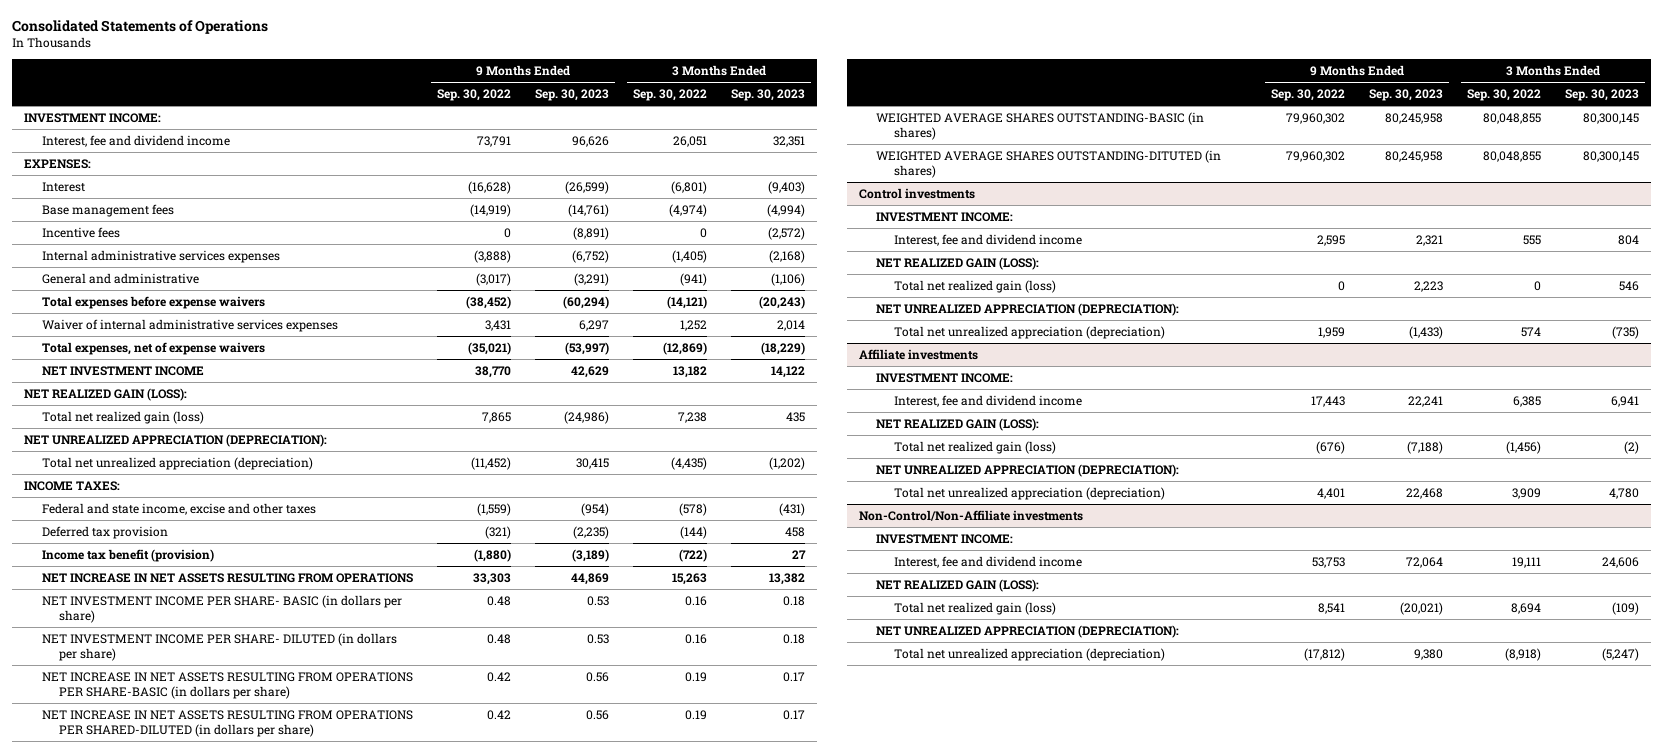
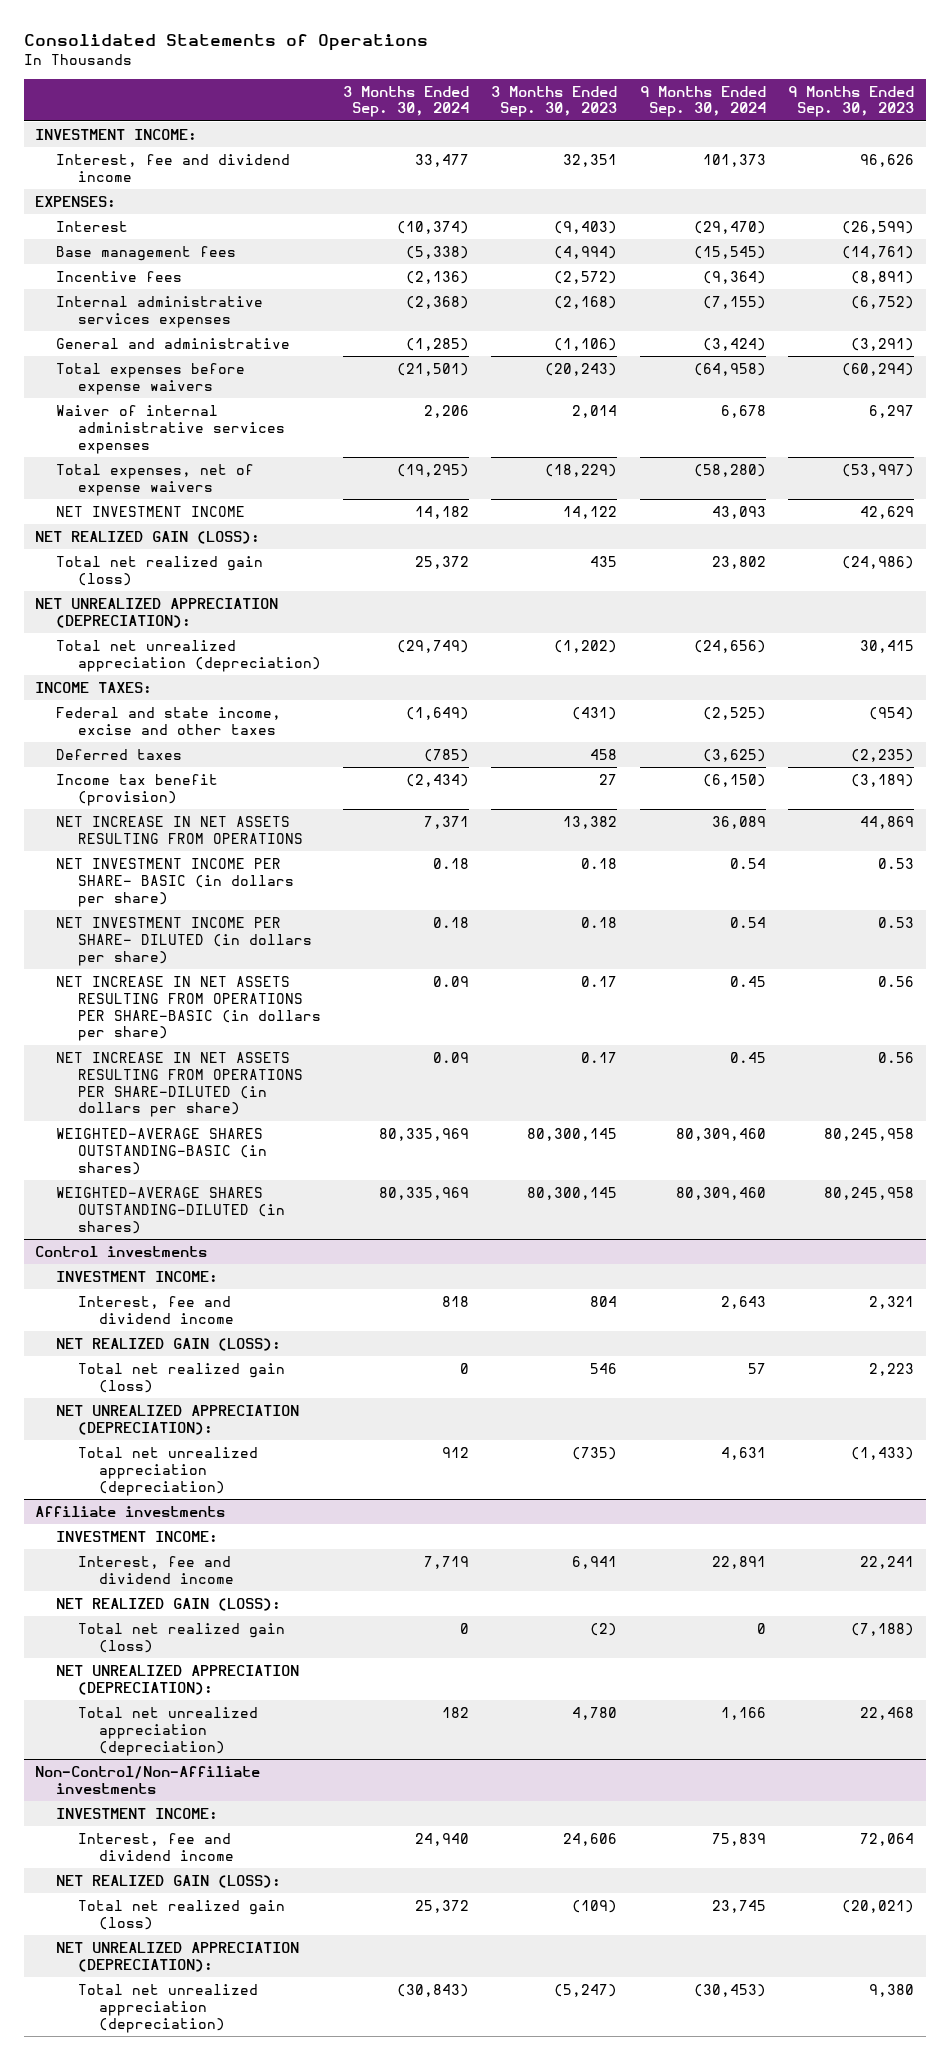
[436,88,511,101] Sep. 30, 2022 -> none
[632,88,707,101] Sep. 30, 2022 -> none
none -> [342,85,469,118] 3 Months Ended Sep. 30, 2024
none -> [639,85,766,118] 9 Months Ended Sep. 30, 2024
[41,525,168,539] Deferred tax provision -> [56,748,183,760] Deferred taxes
[41,709,413,738] NET INCREASE IN NET ASSETS RESULTING FROM OPERATIONS PER SHARED-DILUTED (in dollars per share) -> [56,1051,303,1118] NET INCREASE IN NET ASSETS RESULTING FROM OPERATIONS PER SHARE-DILUTED (in dollars per share)
[876,111,1205,141] WEIGHTED AVERAGE SHARES OUTSTANDING-BASIC (in shares) -> [56,1127,267,1175] WEIGHTED-AVERAGE SHARES OUTSTANDING-BASIC (in shares)
[876,149,1222,179] WEIGHTED AVERAGE SHARES OUTSTANDING-DITUTED (in shares) -> [56,1186,285,1234] WEIGHTED-AVERAGE SHARES OUTSTANDING-DILUTED (in shares)

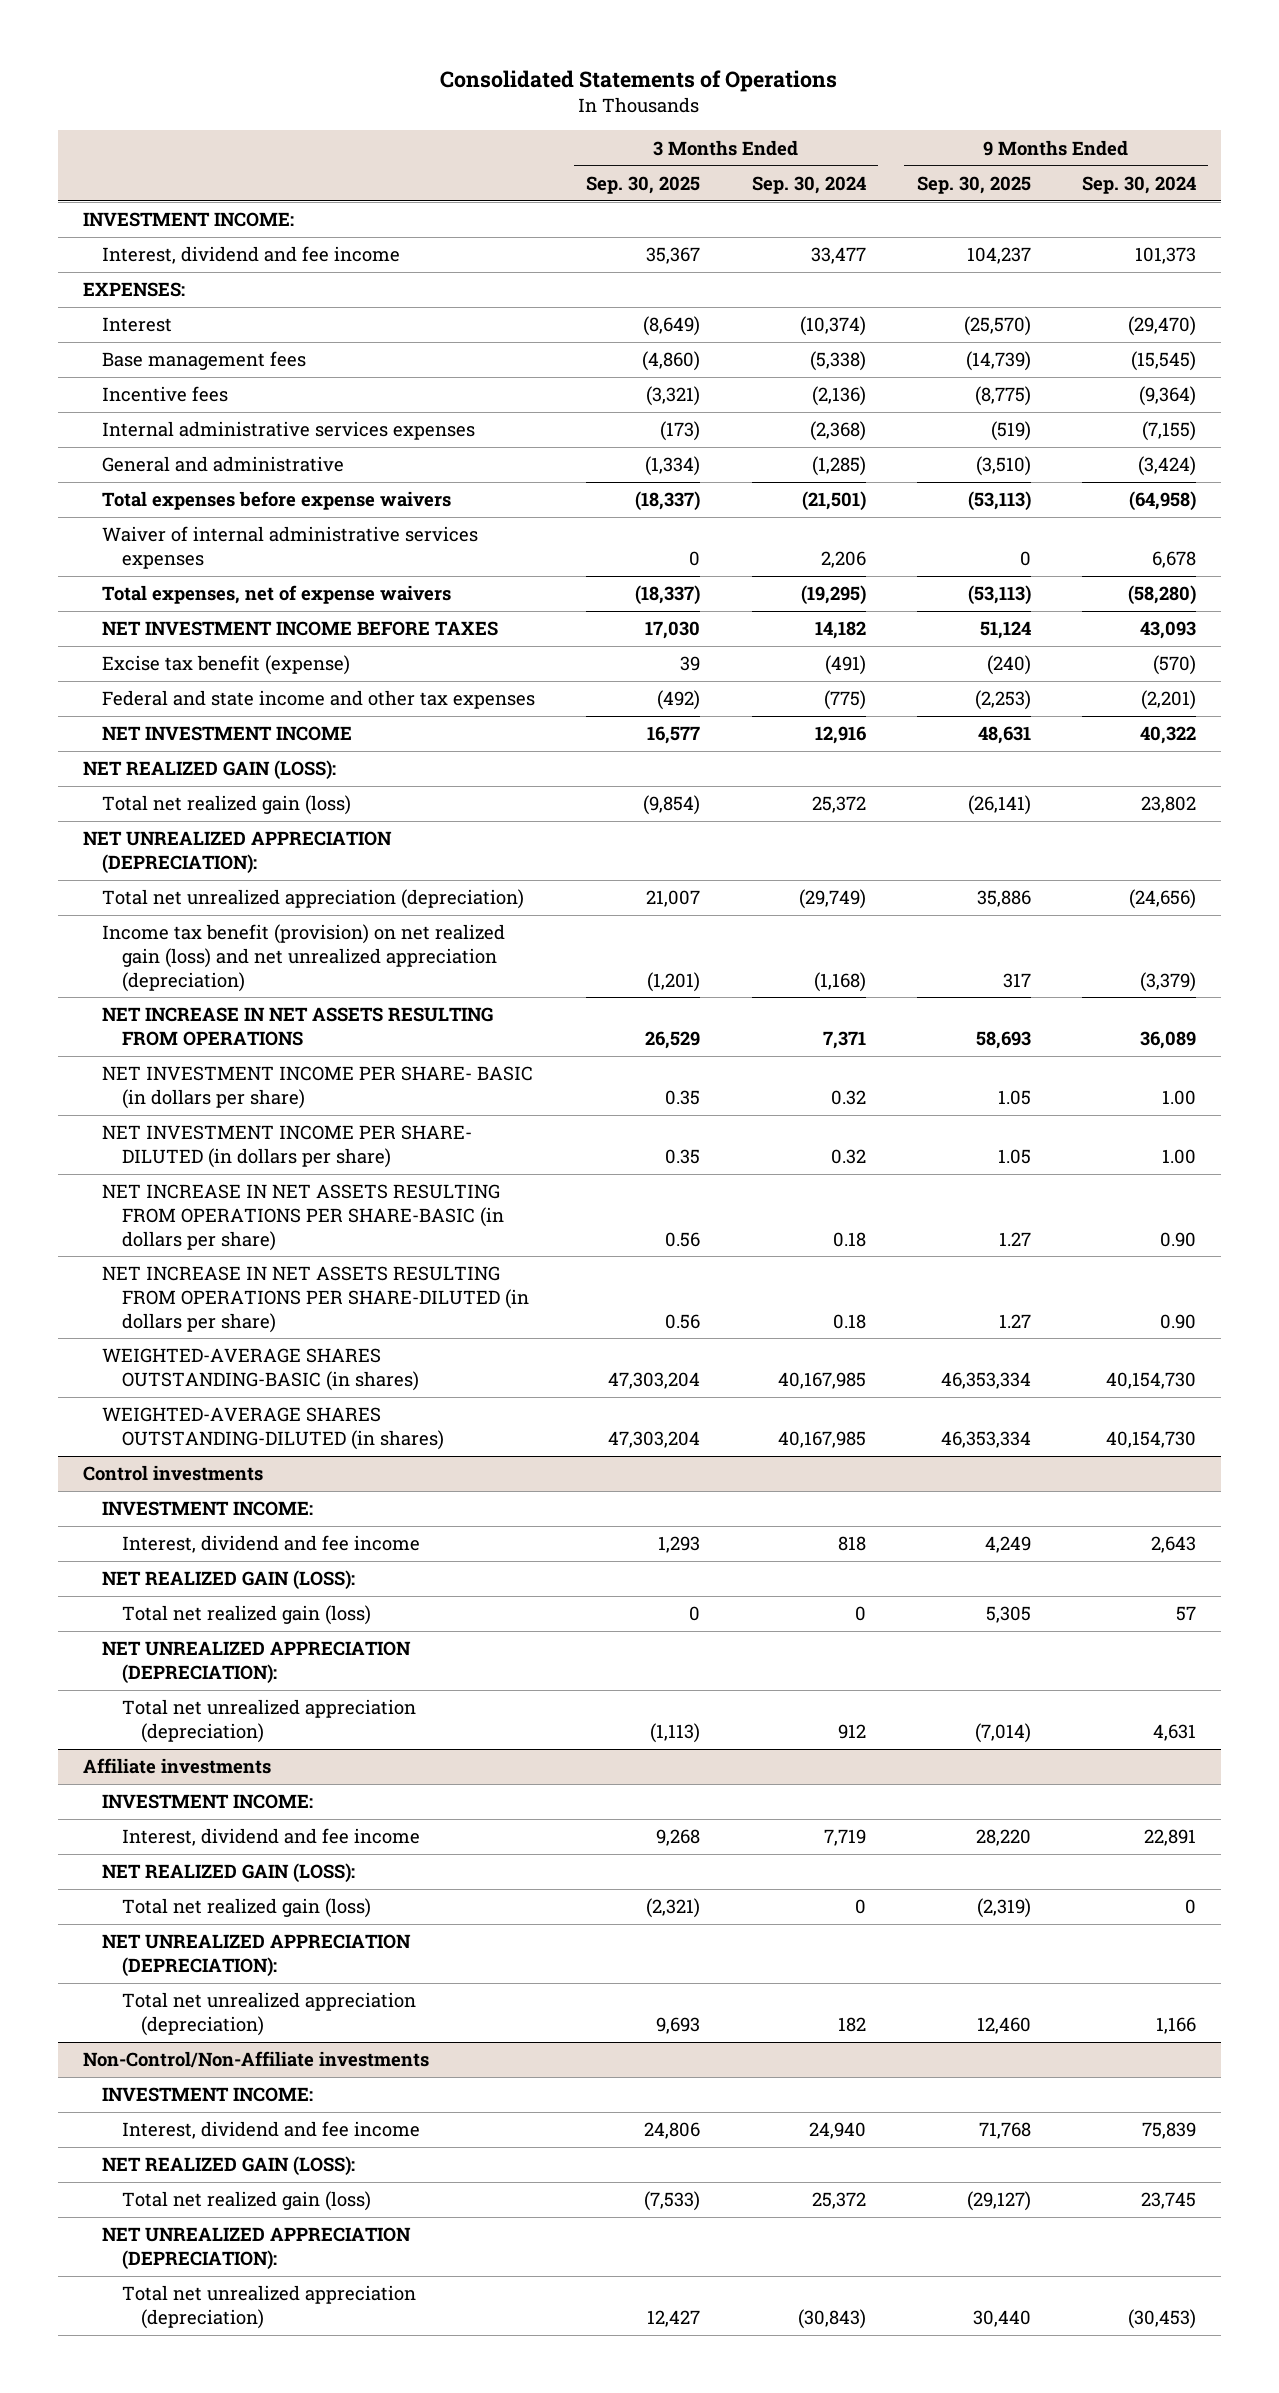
[491,85,618,118] 3 Months Ended Sep. 30, 2023 -> none
[788,85,915,118] 9 Months Ended Sep. 30, 2023 -> none
none -> [586,175,701,194] Sep. 30, 2025
none -> [916,175,1031,194] Sep. 30, 2025
[56,153,291,182] Interest, fee and dividend income -> [102,246,401,265] Interest, dividend and fee income
none -> [102,621,499,637] NET INVESTMENT INCOME BEFORE TAXES
none -> [102,655,351,676] Excise tax benefit (expense)
none -> [102,690,536,710] Federal and state income and other tax expenses
[414,505,469,519] 14,182 -> [814,726,866,745] 12,916
[711,505,766,519] 43,093 -> [1139,726,1196,745] 40,322
[35,681,153,693] INCOME TAXES: -> none
[56,706,282,735] Federal and state income, excise and other taxes -> none
[56,748,183,760] Deferred taxes -> none
[56,773,219,806] Income tax benefit (provision) -> none
none -> [102,924,506,992] Income tax benefit (provision) on net realized gain (loss) and net unrealized appreciation (depreciation)
[432,857,469,869] 0.18 -> [830,1089,866,1105] 0.32
[729,857,766,869] 0.54 -> [1161,1089,1196,1105] 1.00
[432,916,469,928] 0.18 -> [830,1148,866,1164] 0.32
[729,916,766,928] 0.54 -> [1161,1148,1196,1164] 1.00
[432,975,469,987] 0.09 -> [832,1231,866,1247] 0.18
[729,975,766,987] 0.45 -> [1159,1231,1196,1247] 0.90
[432,1051,469,1063] 0.09 -> [832,1313,866,1329] 0.18
[729,1051,766,1063] 0.45 -> [1159,1313,1196,1329] 0.90
[378,1127,469,1141] 80,335,969 -> [777,1371,866,1389] 40,167,985
[675,1127,766,1141] 80,309,460 -> [1105,1371,1196,1389] 40,154,730
[378,1186,469,1200] 80,335,969 -> [777,1430,866,1448] 40,167,985
[675,1186,766,1200] 80,309,460 -> [1105,1430,1196,1448] 40,154,730
[77,1295,234,1324] Interest, fee and dividend income -> [121,1535,420,1554] Interest, dividend and fee income
[77,1555,234,1584] Interest, fee and dividend income -> [121,1828,420,1847] Interest, dividend and fee income
[77,1832,234,1861] Interest, fee and dividend income -> [121,2121,420,2140] Interest, dividend and fee income

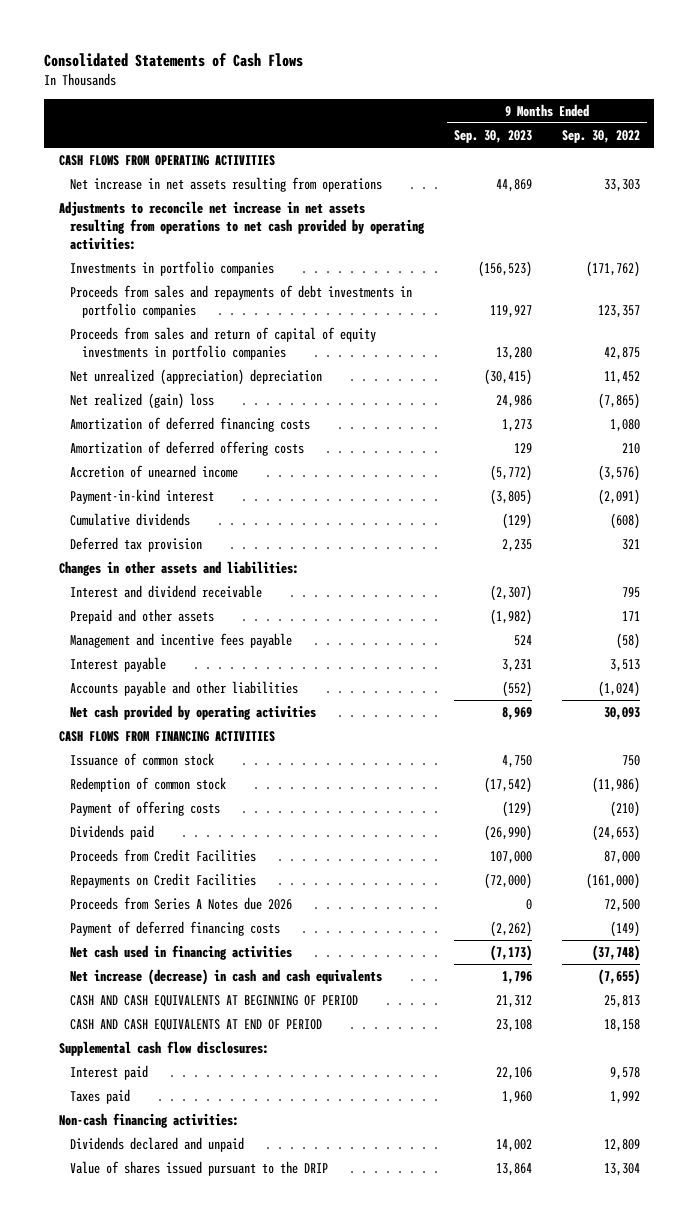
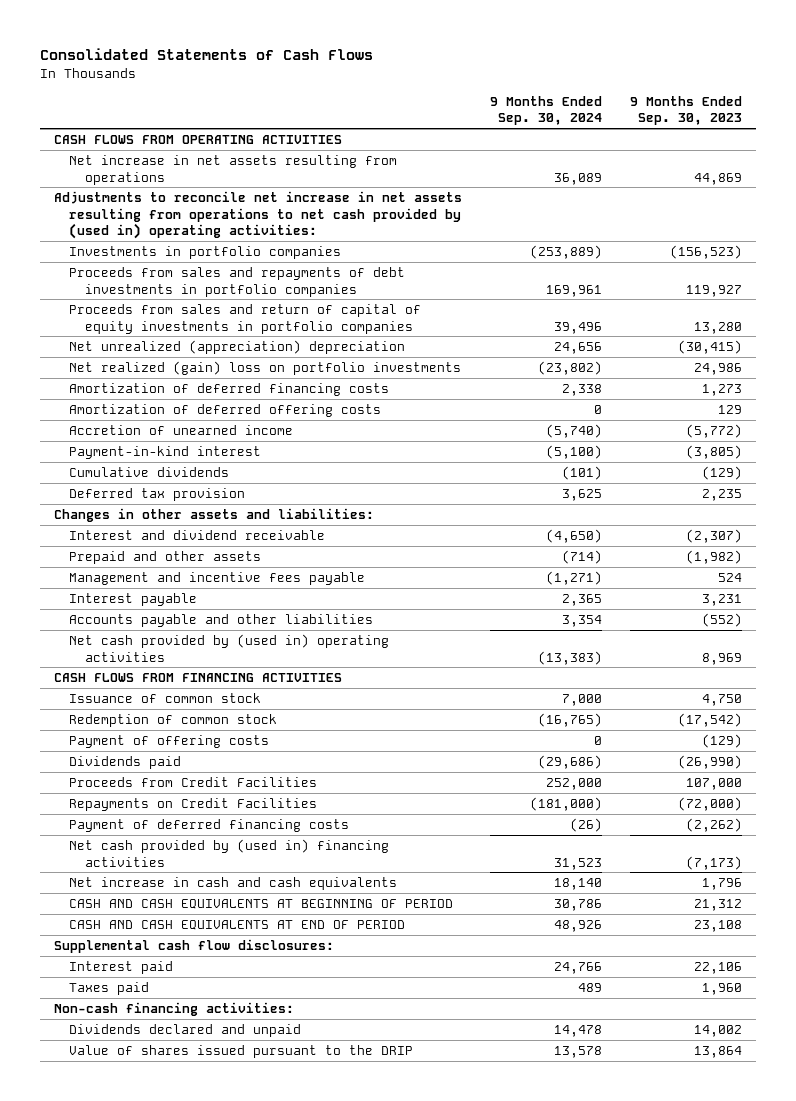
[561,129,640,143] Sep. 30, 2022 -> none
none -> [489,95,602,126] 9 Months Ended Sep. 30, 2024
[59,200,426,251] Adjustments to reconcile net increase in net assets resulting from operations to net cash provided by operating activities: -> [53,191,462,240] Adjustments to reconcile net increase in net assets resulting from operations to net cash provided by (used in) operating activities:
[70,392,215,409] Net realized (gain) loss -> [69,361,462,376] Net realized (gain) loss on portfolio investments
[70,704,317,720] Net cash provided by operating activities -> [69,634,390,662] Net cash provided by (used in) operating activities
[70,896,293,910] Proceeds from Series A Notes due 2026 -> none
[70,944,293,960] Net cash used in financing activities -> [69,839,390,867] Net cash provided by (used in) financing activities
[70,968,383,985] Net increase (decrease) in cash and cash equivalents -> [69,877,398,891] Net increase in cash and cash equivalents

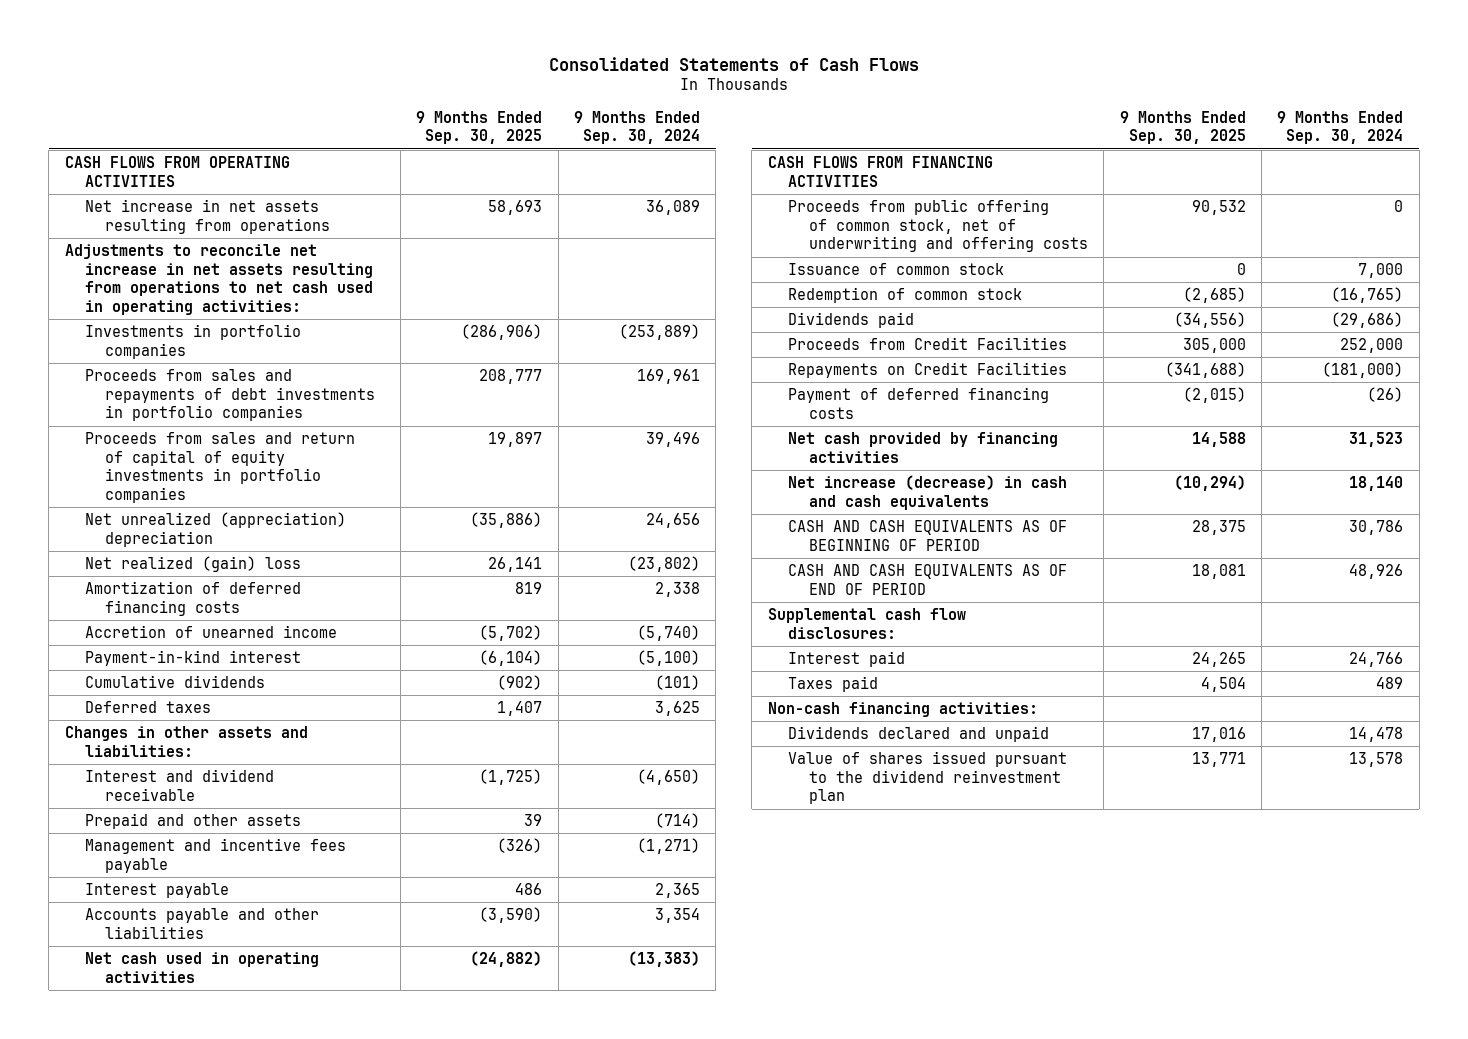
[630,95,743,126] 9 Months Ended Sep. 30, 2023 -> none
none -> [416,110,543,145] 9 Months Ended Sep. 30, 2025
[53,191,462,240] Adjustments to reconcile net increase in net assets resulting from operations to net cash provided by (used in) operating activities: -> [64,243,373,315] Adjustments to reconcile net increase in net assets resulting from operations to net cash used in operating activities:
[69,361,462,376] Net realized (gain) loss on portfolio investments -> [84,555,301,572] Net realized (gain) loss
[69,404,382,418] Amortization of deferred offering costs -> none
[69,488,246,502] Deferred tax provision -> [84,700,211,713] Deferred taxes
[69,634,390,662] Net cash provided by (used in) operating activities -> [84,951,319,983] Net cash used in operating activities
none -> [788,198,1088,253] Proceeds from public offering of common stock, net of underwriting and offering costs
[69,735,270,749] Payment of offering costs -> none
[69,839,390,867] Net cash provided by (used in) financing activities -> [788,431,1059,463] Net cash provided by financing activities
[69,877,398,891] Net increase in cash and cash equivalents -> [788,474,1068,510] Net increase (decrease) in cash and cash equivalents
[69,899,454,910] CASH AND CASH EQUIVALENTS AT BEGINNING OF PERIOD -> [788,519,1068,551] CASH AND CASH EQUIVALENTS AS OF BEGINNING OF PERIOD
[69,920,406,931] CASH AND CASH EQUIVALENTS AT END OF PERIOD -> [788,563,1068,595] CASH AND CASH EQUIVALENTS AS OF END OF PERIOD
[69,1045,414,1059] Value of shares issued pursuant to the DRIP -> [788,750,1068,805] Value of shares issued pursuant to the dividend reinvestment plan

